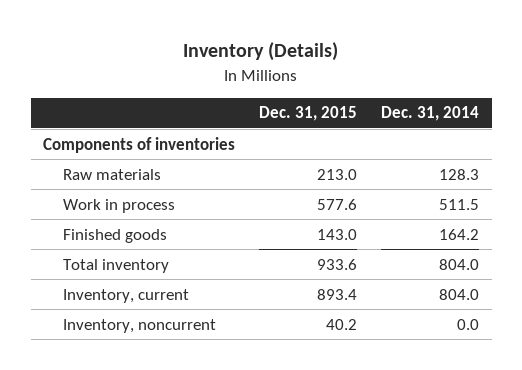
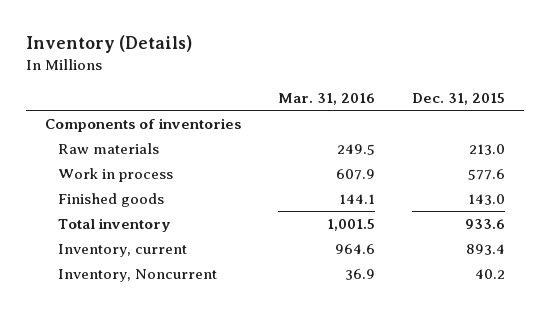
[381,106,480,122] Dec. 31, 2014 -> none
none -> [277,92,375,105] Mar. 31, 2016
[62,318,216,333] Inventory, noncurrent -> [58,268,218,282] Inventory, Noncurrent

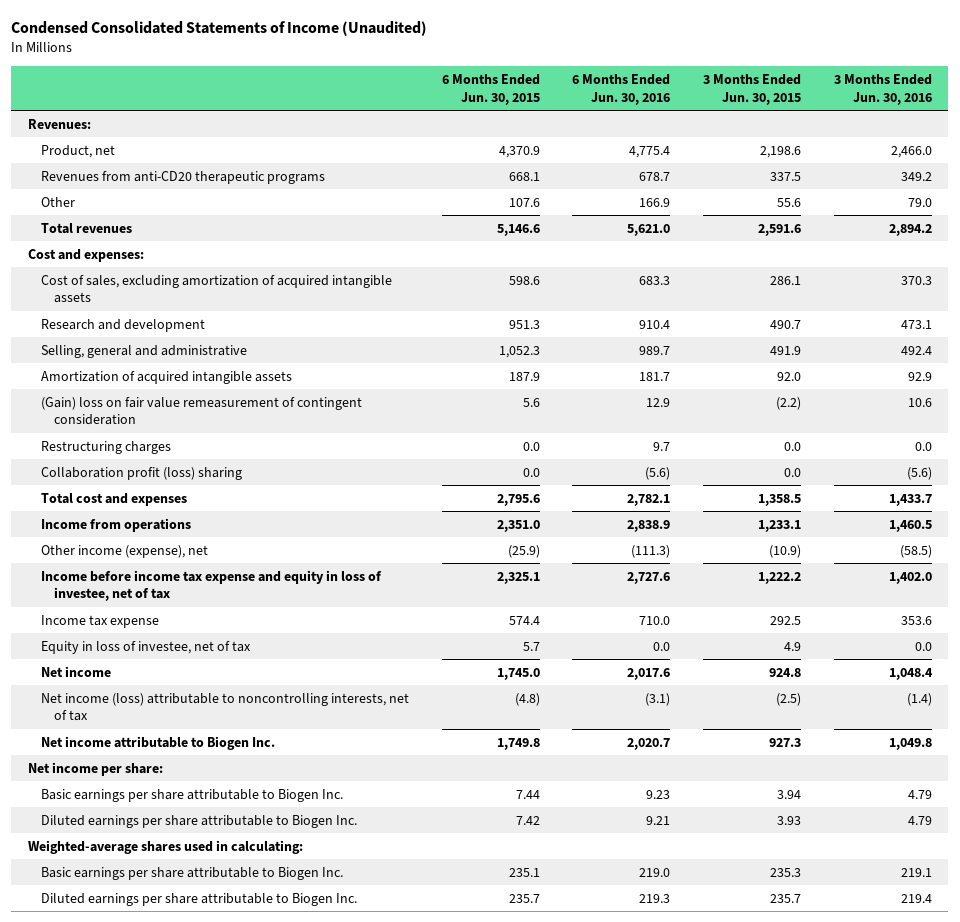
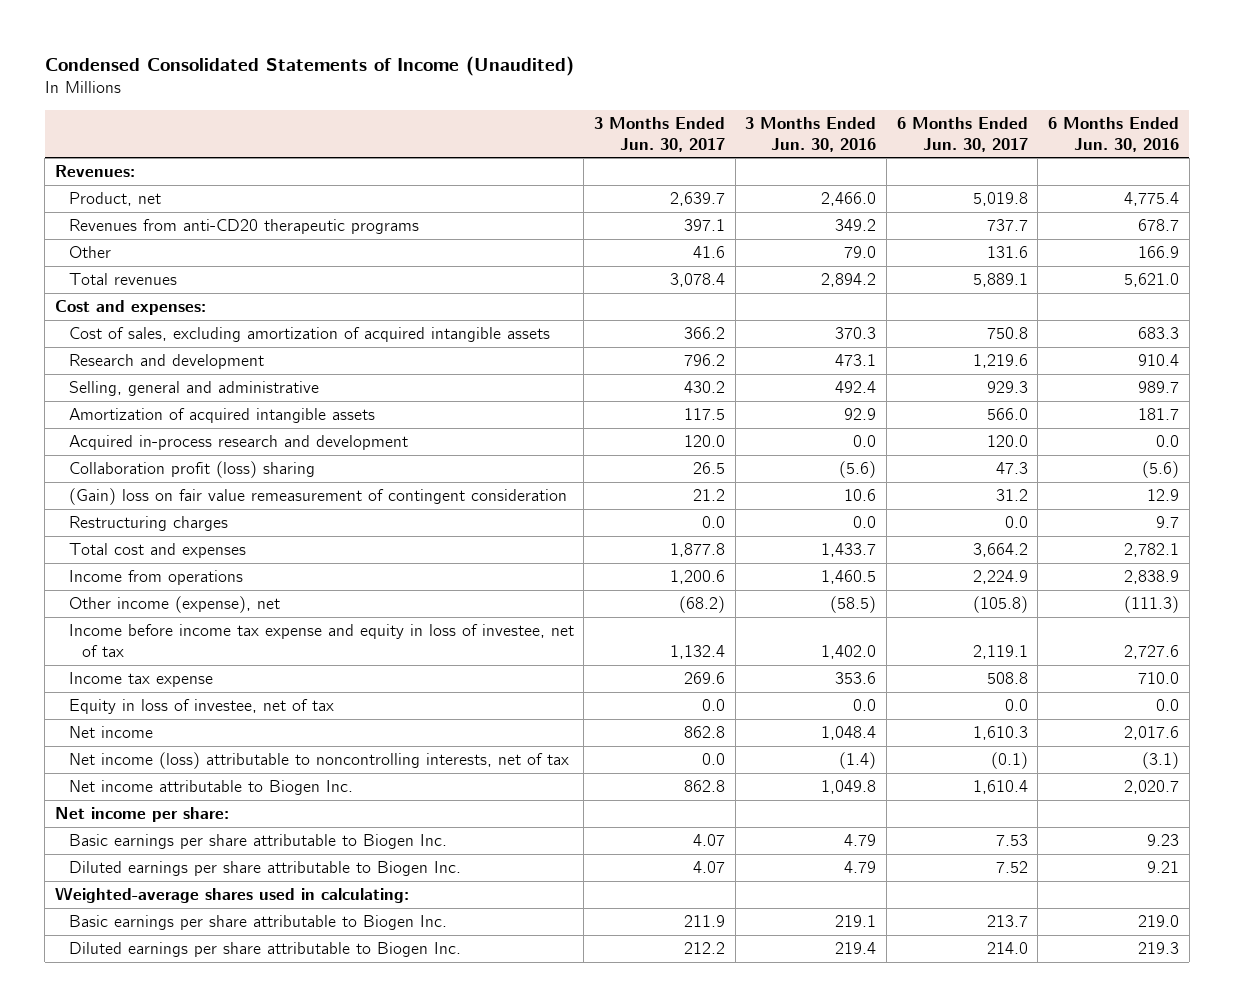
[441,74,540,105] 6 Months Ended Jun. 30, 2015 -> none
[703,74,802,105] 3 Months Ended Jun. 30, 2015 -> none
none -> [593,116,725,152] 3 Months Ended Jun. 30, 2017
none -> [896,116,1028,152] 6 Months Ended Jun. 30, 2017
none -> [68,435,408,451] Acquired in-process research and development
[40,466,242,480] Collaboration profit (loss) sharing -> [68,461,315,479] Collaboration profit (loss) sharing

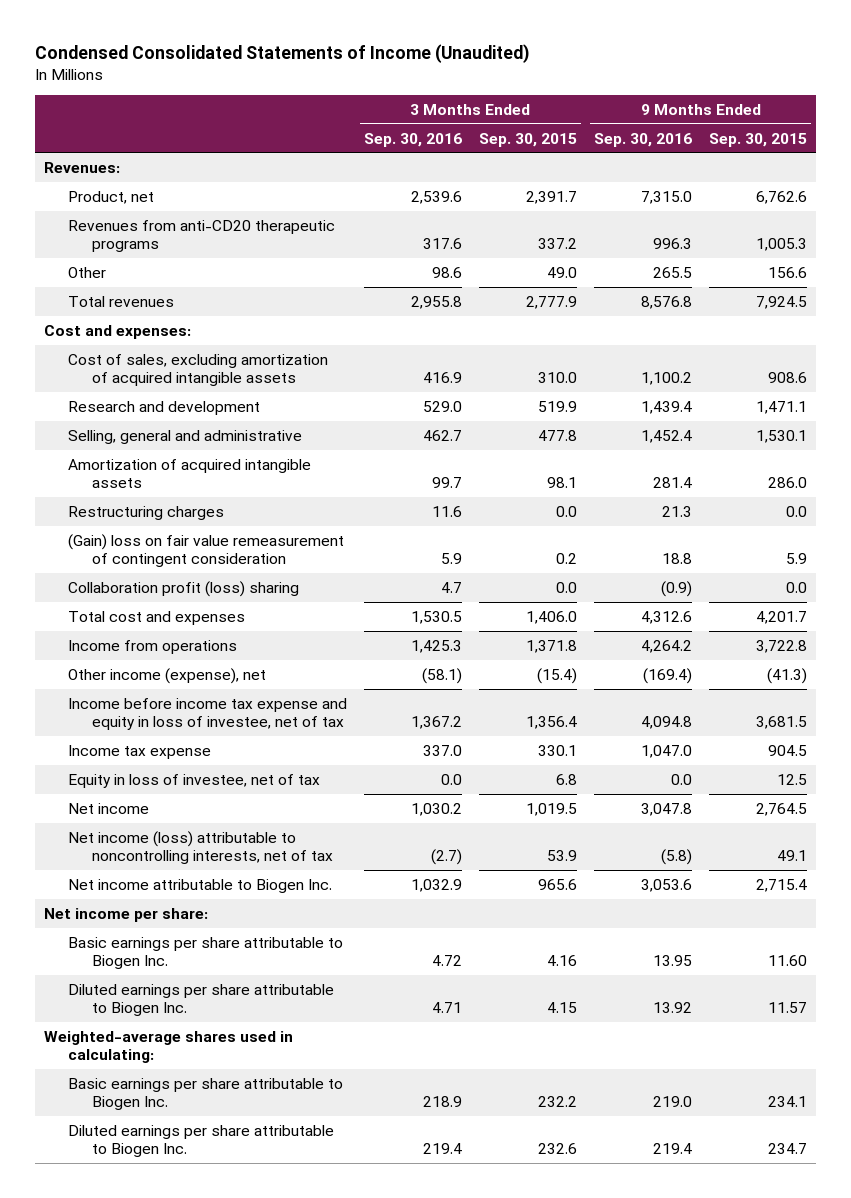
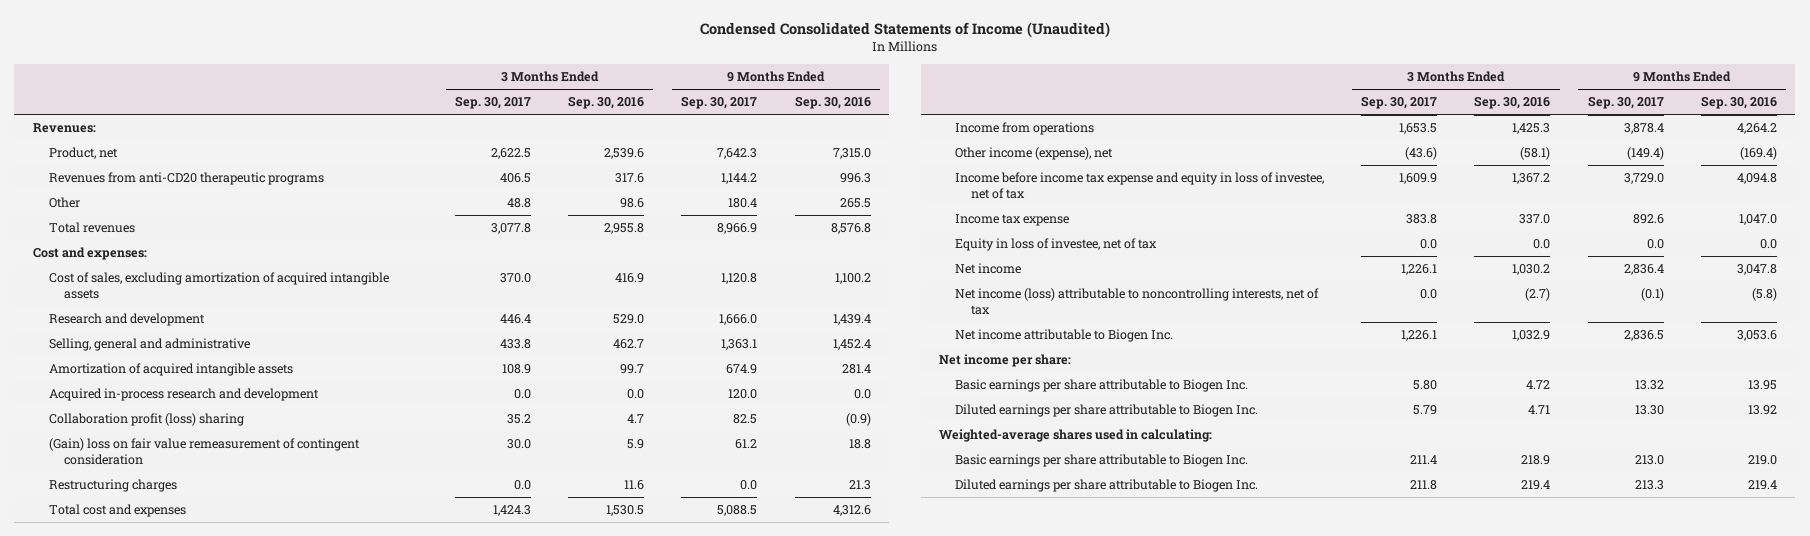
[478,132,577,147] Sep. 30, 2015 -> none
[709,132,808,147] Sep. 30, 2015 -> none
none -> [454,96,531,110] Sep. 30, 2017
none -> [681,96,758,110] Sep. 30, 2017
none -> [48,388,319,402] Acquired in-process research and development
[67,533,344,567] (Gain) loss on fair value remeasurement of contingent consideration -> [48,438,360,466] (Gain) loss on fair value remeasurement of contingent consideration
[67,505,224,520] Restructuring charges -> [48,479,177,493] Restructuring charges

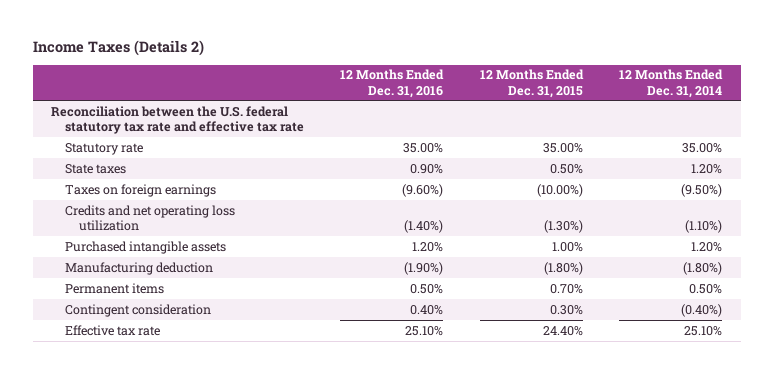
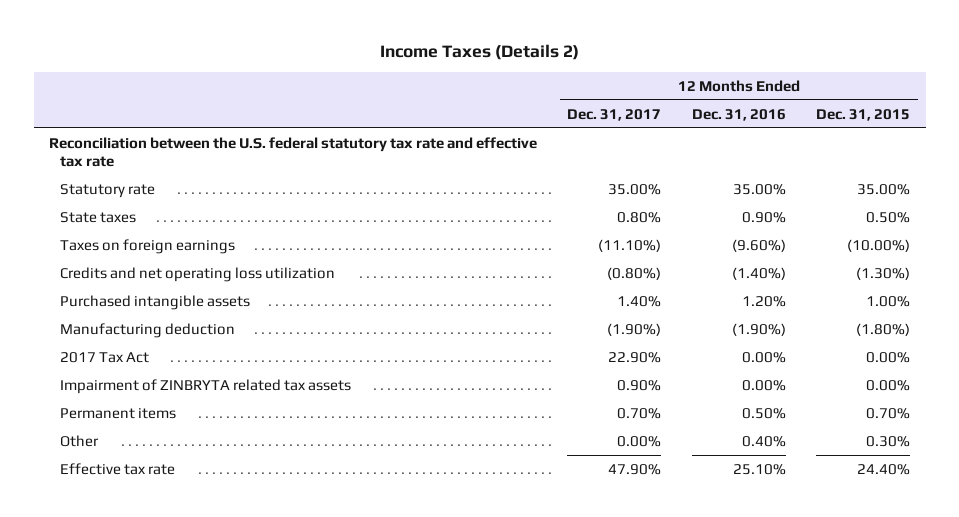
[619,69,724,98] 12 Months Ended Dec. 31, 2014 -> none
none -> [567,108,662,121] Dec. 31, 2017
none -> [59,351,149,363] 2017 Tax Act
none -> [59,378,351,394] Impairment of ZINBRYTA related tax assets
[64,303,211,317] Contingent consideration -> none
none -> [59,434,99,447] Other

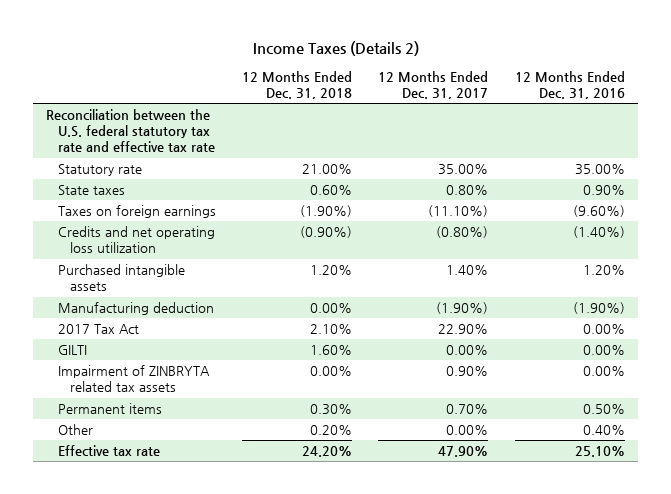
[816,108,911,121] Dec. 31, 2015 -> none
none -> [242,70,353,99] 12 Months Ended Dec. 31, 2018
none -> [58,345,88,356] GILTI

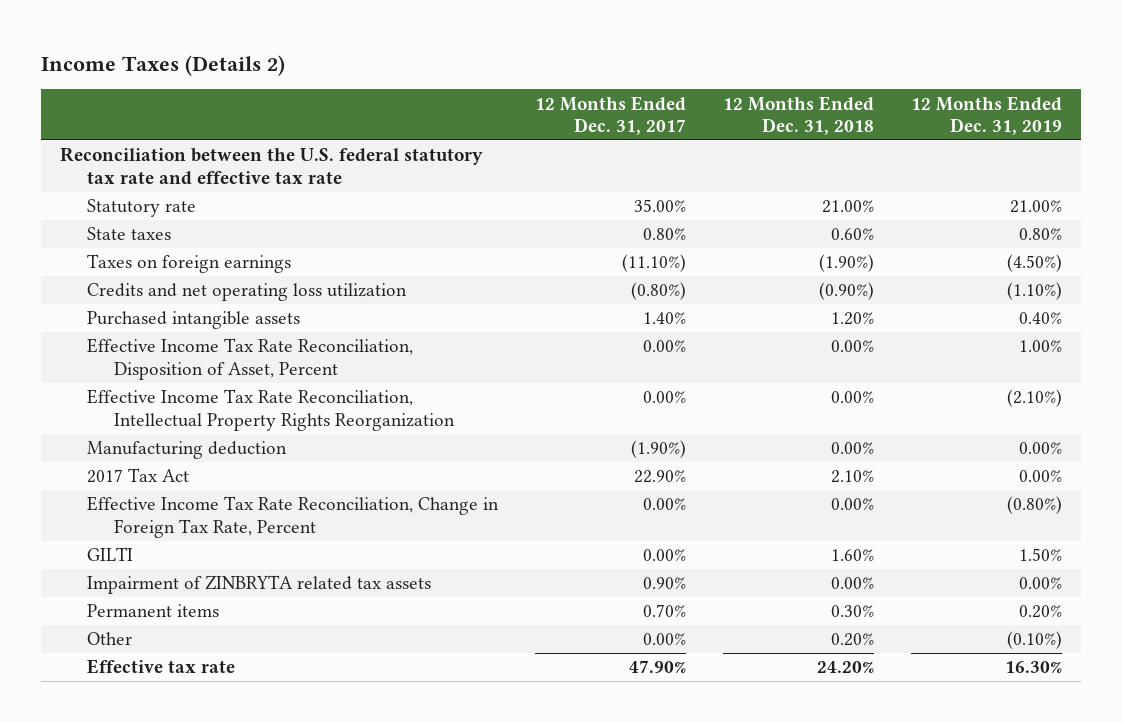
[514,70,625,99] 12 Months Ended Dec. 31, 2016 -> none
none -> [911,95,1063,136] 12 Months Ended Dec. 31, 2019
none -> [86,338,413,380] Effective Income Tax Rate Reconciliation, Disposition of Asset, Percent
none -> [86,389,456,431] Effective Income Tax Rate Reconciliation, Intellectual Property Rights Reorganization
none -> [86,496,499,538] Effective Income Tax Rate Reconciliation, Change in Foreign Tax Rate, Percent

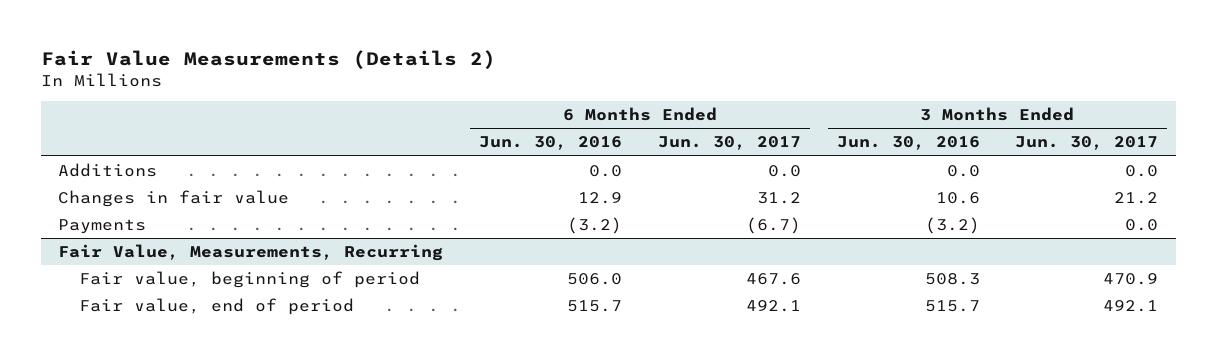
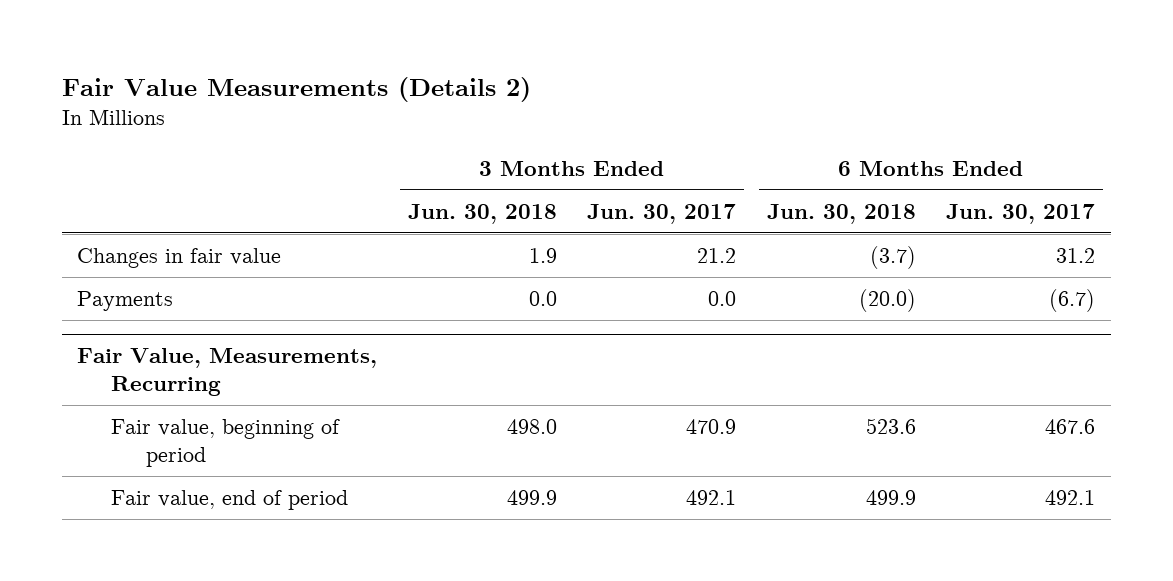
[479,136,623,151] Jun. 30, 2016 -> none
[836,136,980,151] Jun. 30, 2016 -> none
none -> [407,203,557,224] Jun. 30, 2018
none -> [766,203,916,224] Jun. 30, 2018
[58,162,158,177] Additions -> none

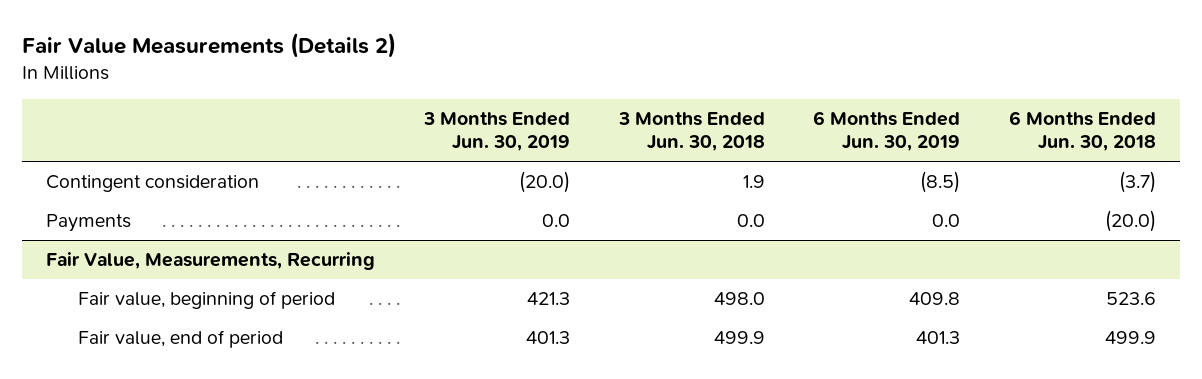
[587,203,737,224] Jun. 30, 2017 -> none
[946,203,1096,224] Jun. 30, 2017 -> none
none -> [422,112,570,152] 3 Months Ended Jun. 30, 2019
none -> [813,111,961,152] 6 Months Ended Jun. 30, 2019
[77,248,282,269] Changes in fair value -> [46,175,260,193] Contingent consideration

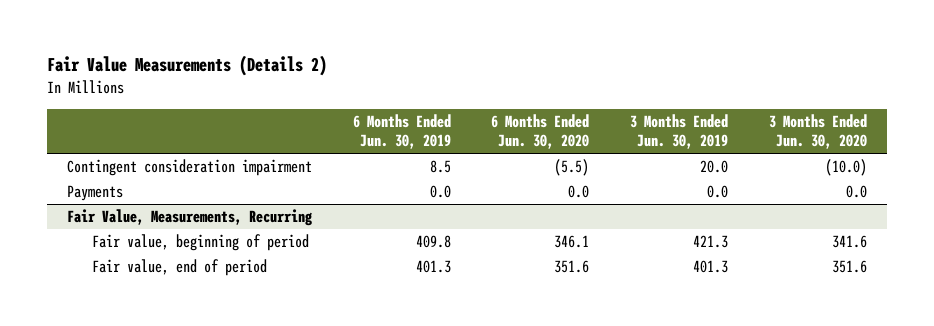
[617,112,765,152] 3 Months Ended Jun. 30, 2018 -> none
[1008,111,1156,152] 6 Months Ended Jun. 30, 2018 -> none
none -> [491,114,590,150] 6 Months Ended Jun. 30, 2020
none -> [768,114,867,150] 3 Months Ended Jun. 30, 2020
[46,175,260,193] Contingent consideration -> [67,159,313,177] Contingent consideration impairment
[518,171,570,194] (20.0) -> [699,160,728,174] 20.0
[920,171,961,194] (8.5) -> [429,160,451,174] 8.5

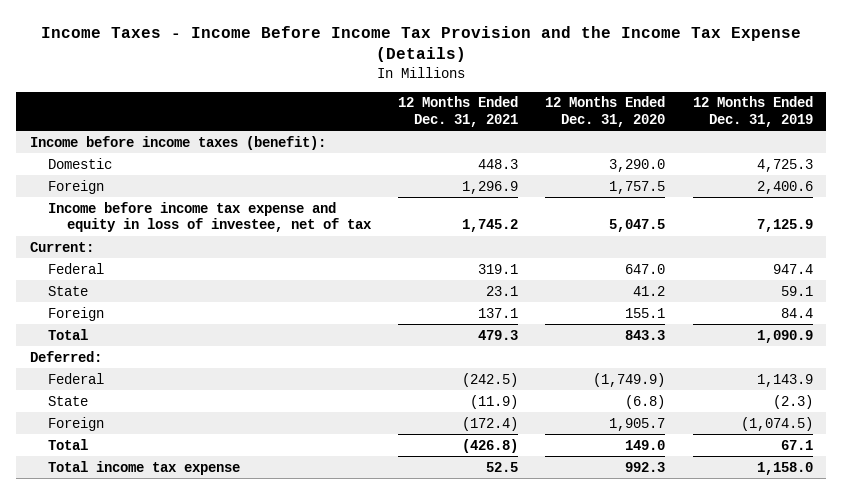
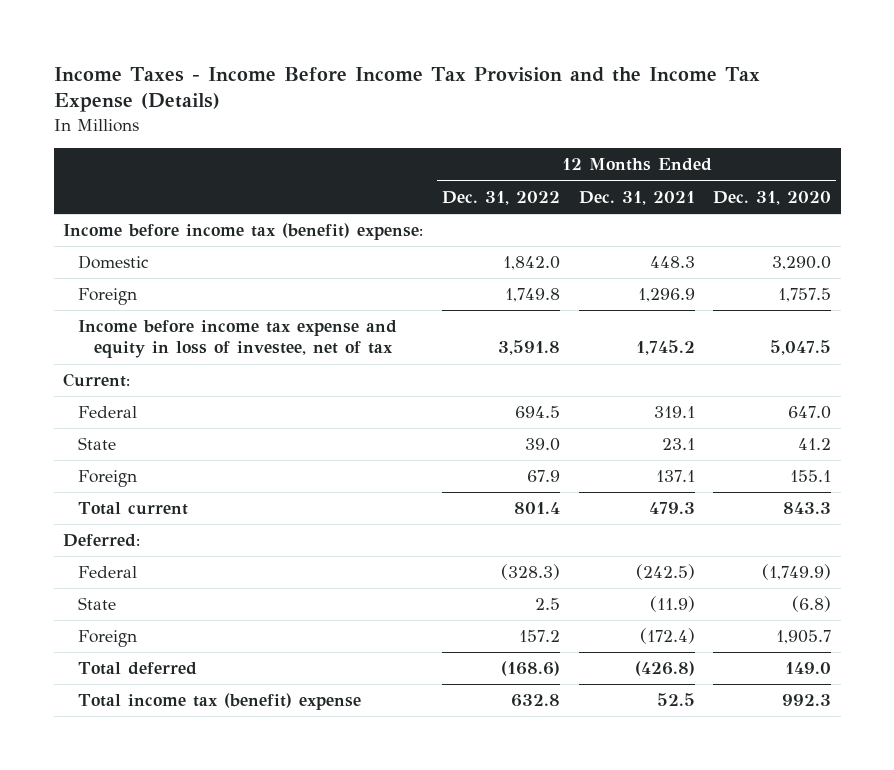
[692,96,813,127] 12 Months Ended Dec. 31, 2019 -> none
none -> [441,190,560,205] Dec. 31, 2022
[29,135,326,150] Income before income taxes (benefit): -> [63,223,424,241] Income before income tax (benefit) expense:
[48,328,89,340] Total -> [78,502,189,516] Total current
[48,438,89,450] Total -> [78,662,198,676] Total deferred
[48,460,241,475] Total income tax expense -> [78,693,362,711] Total income tax (benefit) expense

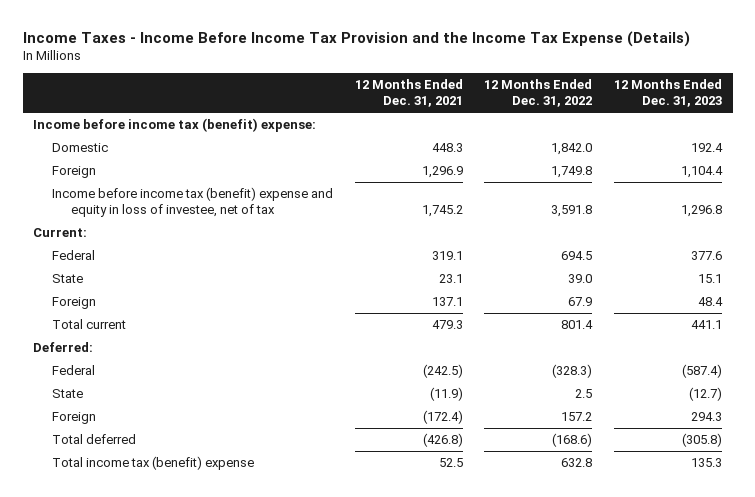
[713,190,832,205] Dec. 31, 2020 -> none
none -> [613,79,722,108] 12 Months Ended Dec. 31, 2023
[78,320,398,359] Income before income tax expense and equity in loss of investee, net of tax -> [52,187,334,218] Income before income tax (benefit) expense and equity in loss of investee, net of tax

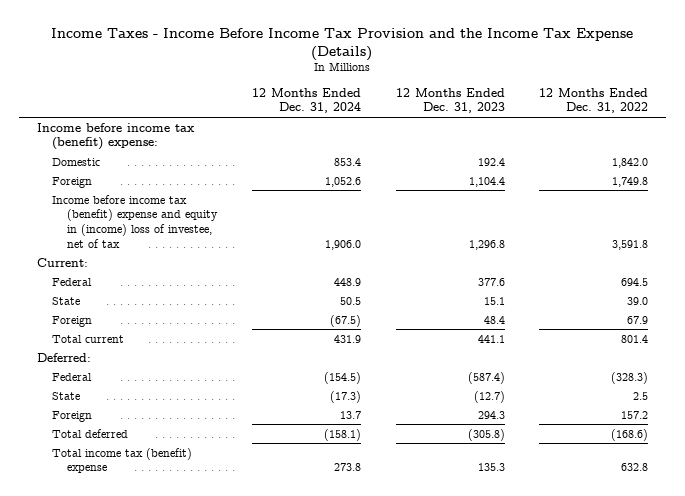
[354,79,463,108] 12 Months Ended Dec. 31, 2021 -> none
none -> [251,87,361,114] 12 Months Ended Dec. 31, 2024
[52,187,334,218] Income before income tax (benefit) expense and equity in loss of investee, net of tax -> [52,194,219,248] Income before income tax (benefit) expense and equity in (income) loss of investee, net of tax

